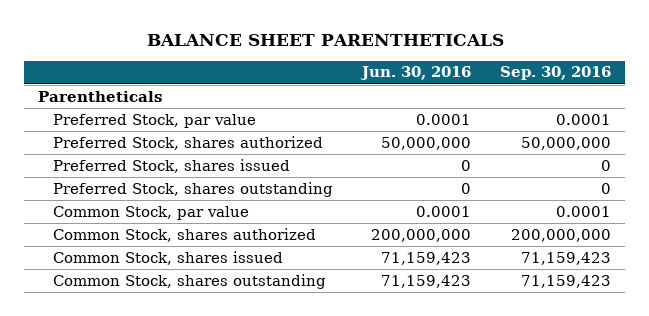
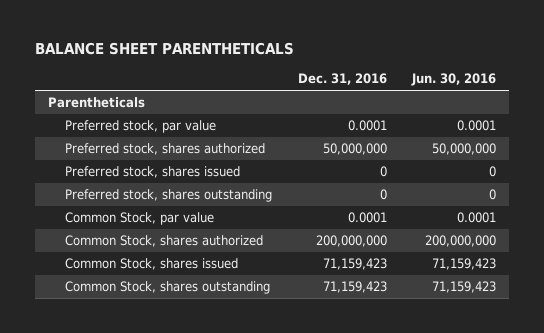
[499,66,611,81] Sep. 30, 2016 -> none
none -> [297,72,387,85] Dec. 31, 2016
[53,113,257,128] Preferred Stock, par value -> [65,120,217,134] Preferred stock, par value
[53,135,324,150] Preferred Stock, shares authorized -> [65,143,266,156] Preferred stock, shares authorized
[53,158,291,173] Preferred Stock, shares issued -> [65,166,241,179] Preferred stock, shares issued
[53,181,334,197] Preferred Stock, shares outstanding -> [65,189,273,203] Preferred stock, shares outstanding

